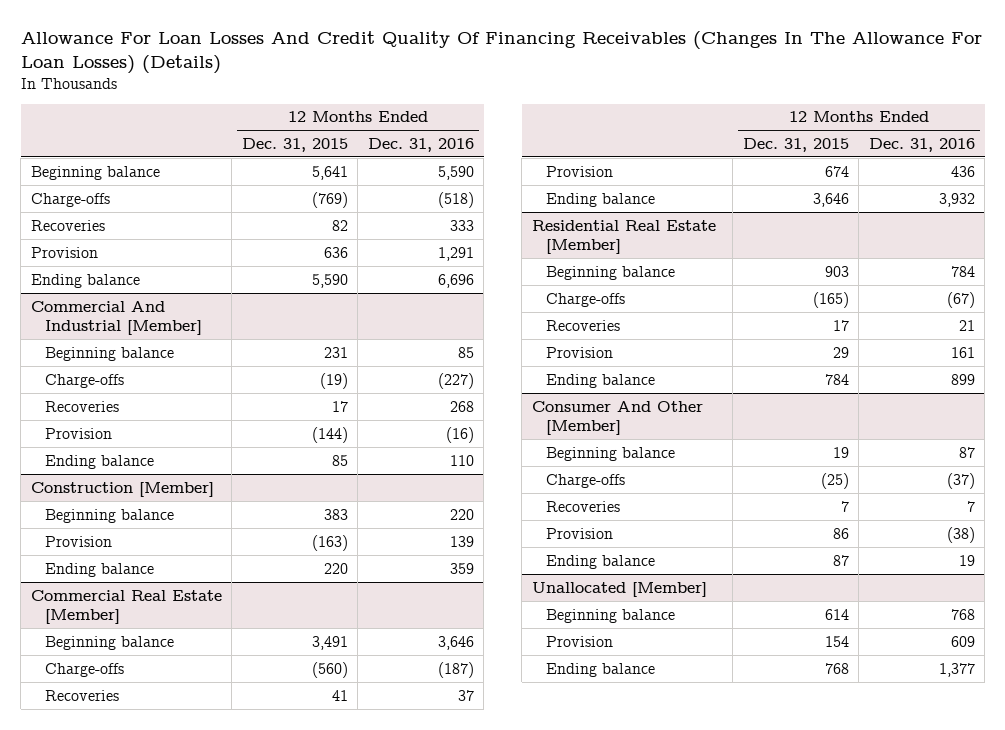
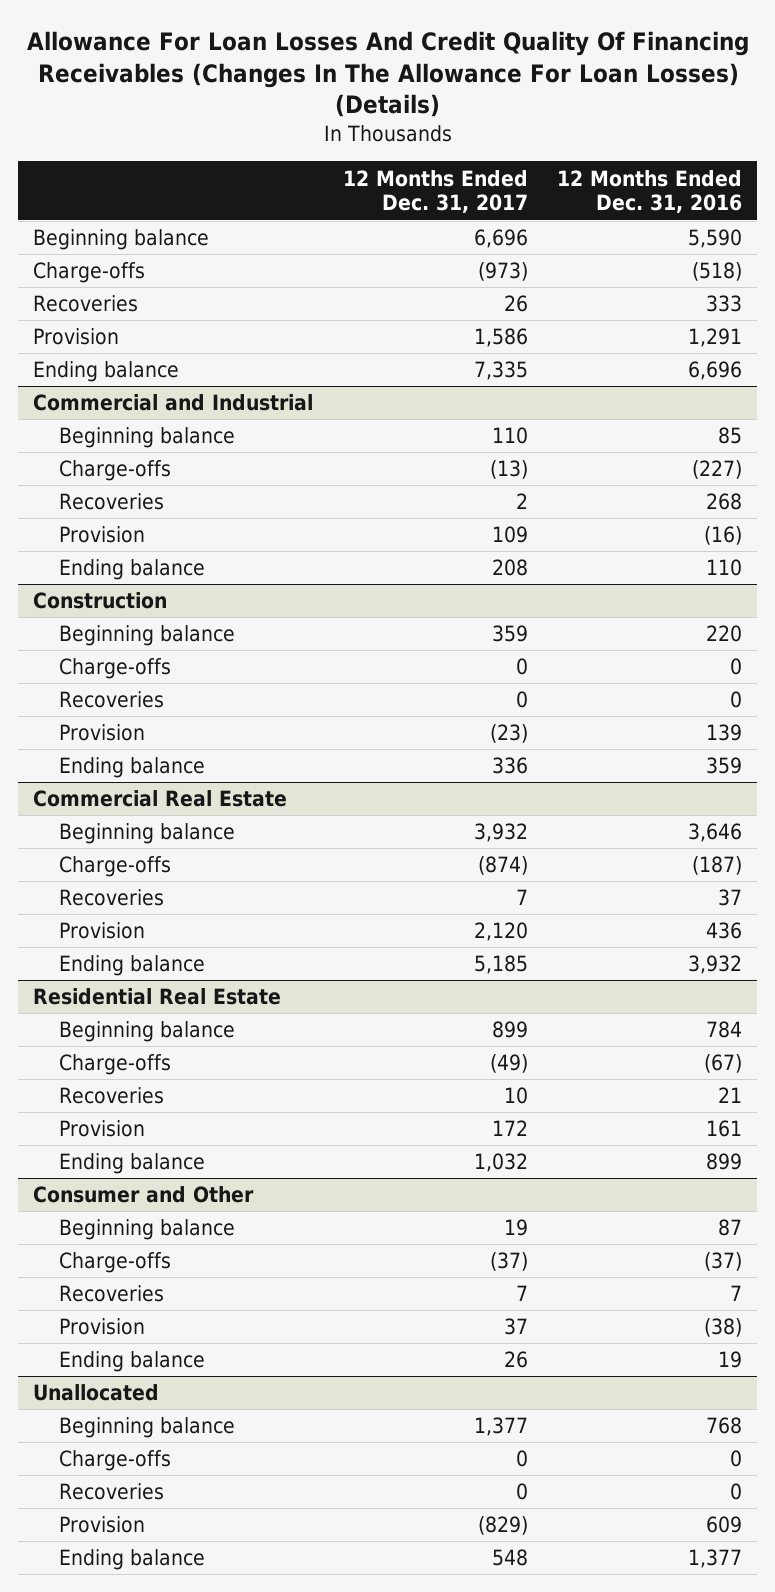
[241,137,348,152] Dec. 31, 2015 -> none
none -> [342,169,528,214] 12 Months Ended Dec. 31, 2017
[30,300,202,335] Commercial And Industrial [Member] -> [33,394,314,412] Commercial and Industrial
[30,481,214,497] Construction [Member] -> [33,592,168,610] Construction
none -> [59,658,172,680] Charge-offs
none -> [59,691,165,709] Recoveries
[30,589,222,624] Commercial Real Estate [Member] -> [33,790,288,808] Commercial Real Estate
[531,219,716,254] Residential Real Estate [Member] -> [33,988,282,1006] Residential Real Estate
[531,400,703,435] Consumer And Other [Member] -> [33,1186,255,1204] Consumer and Other
[531,581,707,597] Unallocated [Member] -> [33,1384,160,1402] Unallocated
none -> [59,1450,172,1472] Charge-offs
none -> [59,1483,165,1501] Recoveries

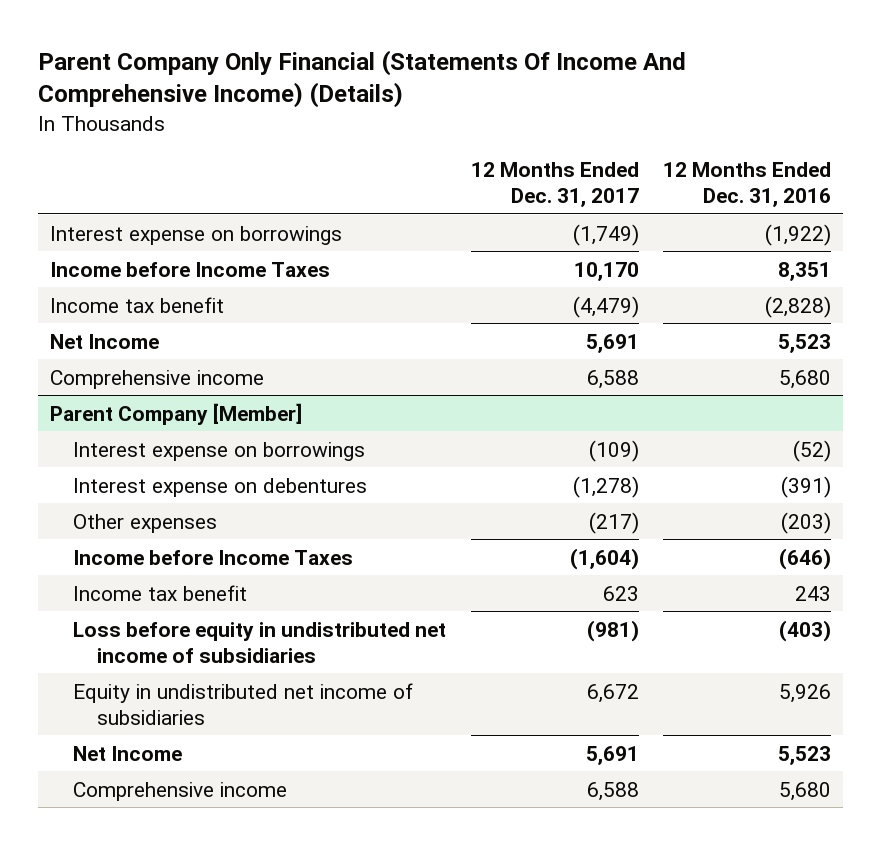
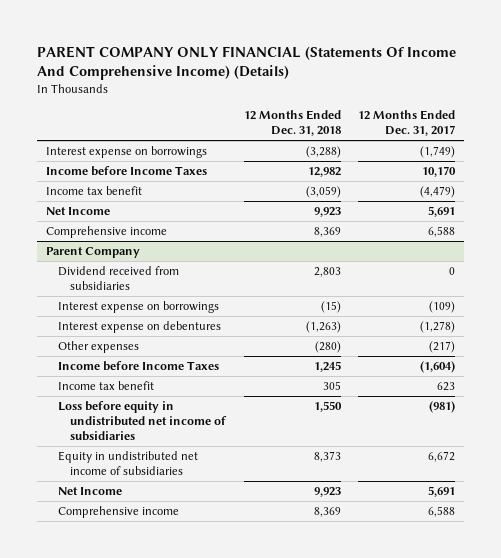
[37,50,686,109] Parent Company Only Financial (Statements Of Income And Comprehensive Income) (Details) -> [37,45,457,81] PARENT COMPANY ONLY FINANCIAL (Statements Of Income And Comprehensive Income) (Details)
[662,162,831,208] 12 Months Ended Dec. 31, 2016 -> none
none -> [243,110,341,137] 12 Months Ended Dec. 31, 2018
[49,402,302,425] Parent Company [Member] -> [45,246,140,258] Parent Company
none -> [57,265,179,290] Dividend received from subsidiaries

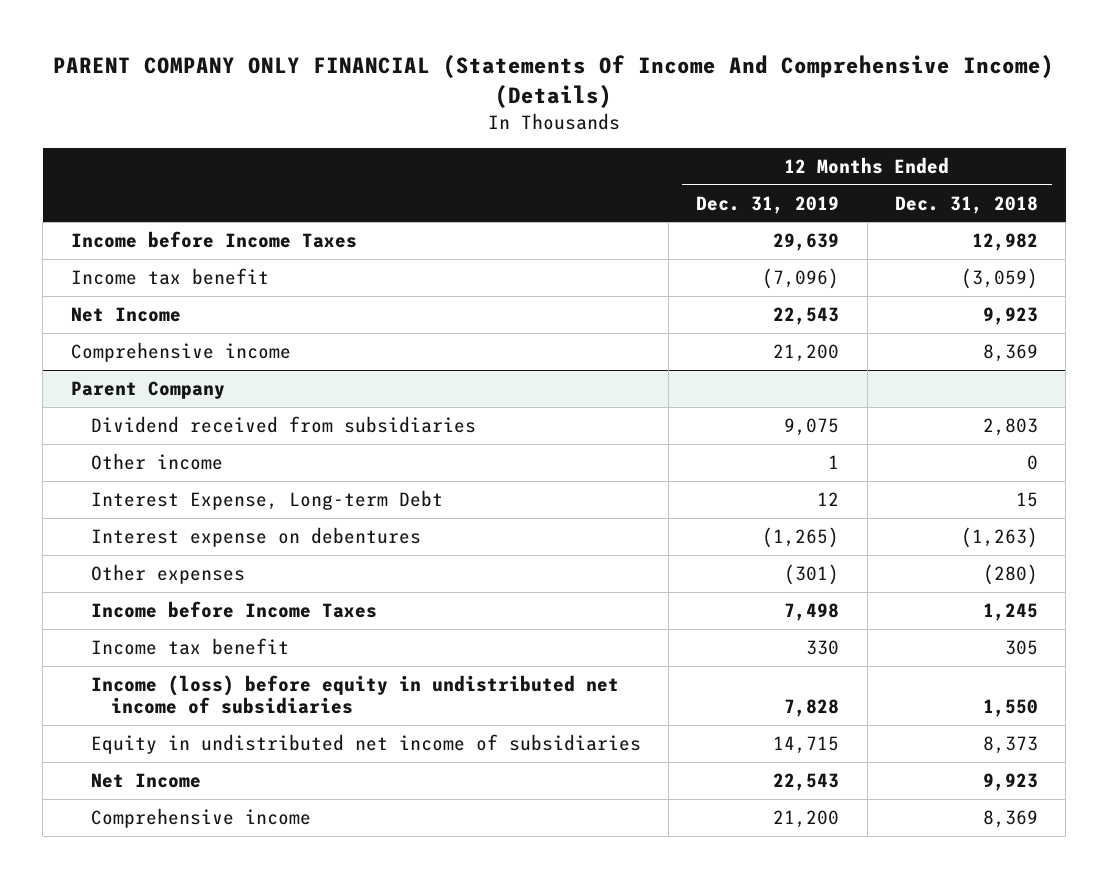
[358,110,456,137] 12 Months Ended Dec. 31, 2017 -> none
none -> [696,195,840,214] Dec. 31, 2019
[45,145,207,158] Interest expense on borrowings -> none
[57,300,219,313] Interest expense on borrowings -> none
none -> [90,453,223,471] Other income
none -> [90,490,443,511] Interest Expense, Long-term Debt
[57,400,227,441] Loss before equity in undistributed net income of subsidiaries -> [90,675,619,715] Income (loss) before equity in undistributed net income of subsidiaries

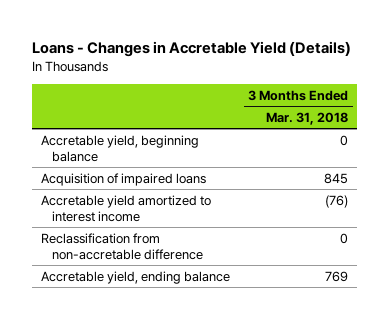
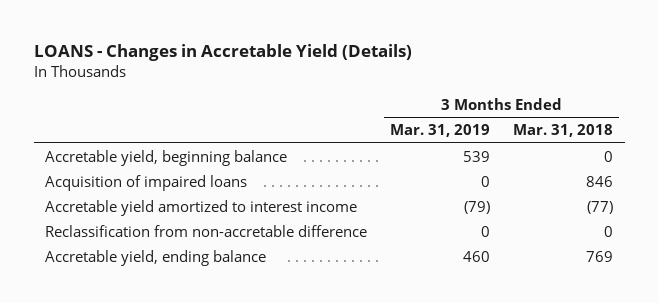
[32,41,352,58] Loans - Changes in Accretable Yield (Details) -> [33,43,412,61] LOANS - Changes in Accretable Yield (Details)
none -> [390,124,491,138] Mar. 31, 2019
[324,172,349,184] 845 -> [586,175,614,187] 846
[325,194,349,208] (76) -> [587,200,614,214] (77)

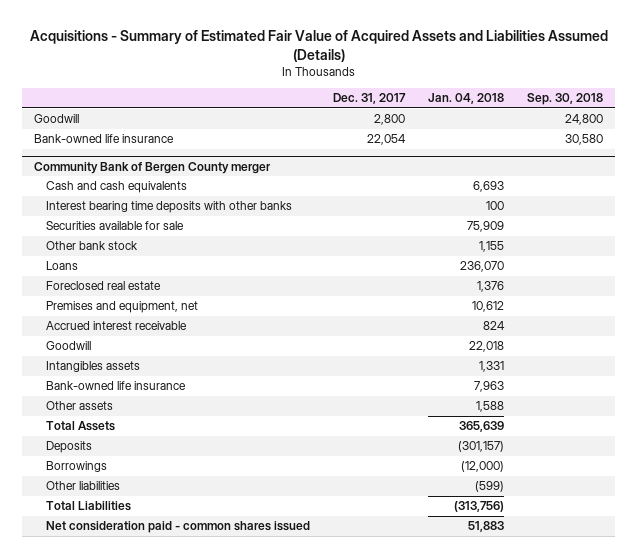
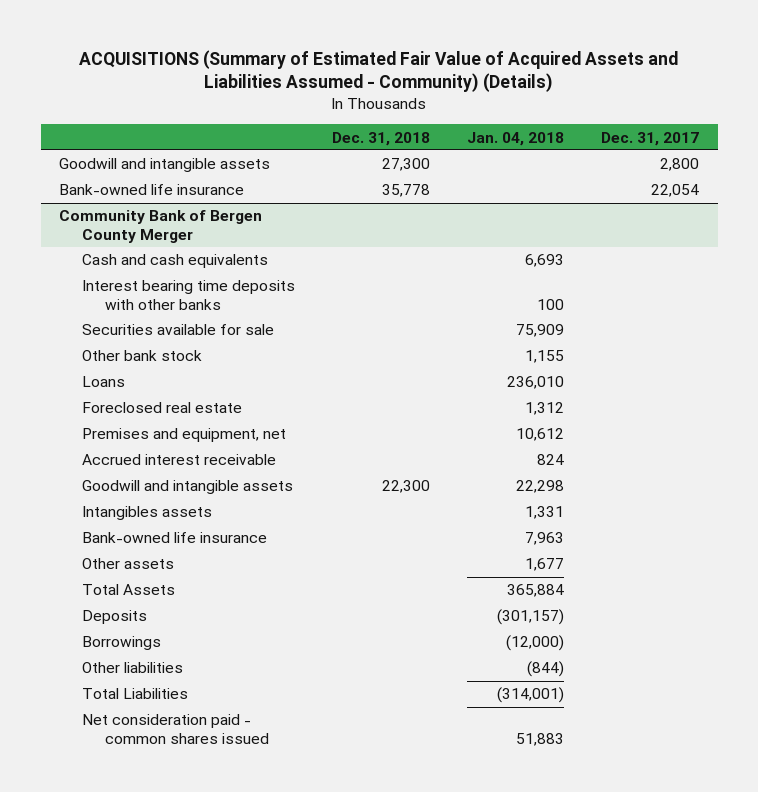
[29,29,608,62] Acquisitions - Summary of Estimated Fair Value of Acquired Assets and Liabilities Assumed (Details) -> [79,49,679,93] ACQUISITIONS (Summary of Estimated Fair Value of Acquired Assets and Liabilities Assumed - Community) (Details)
[527,93,604,106] Sep. 30, 2018 -> none
none -> [332,131,431,146] Dec. 31, 2018
[33,114,79,124] Goodwill -> [59,158,271,173] Goodwill and intangible assets
[33,161,271,174] Community Bank of Bergen County merger -> [59,210,263,243] Community Bank of Bergen County Merger
[460,261,505,273] 236,070 -> [507,376,565,390] 236,010
[477,281,505,293] 1,376 -> [525,402,565,416] 1,312
[45,341,91,351] Goodwill -> [82,480,294,495] Goodwill and intangible assets
[469,341,505,353] 22,018 -> [516,480,565,494] 22,298
[476,401,505,413] 1,588 -> [525,558,565,572] 1,677
[459,421,505,433] 365,639 -> [507,584,565,598] 365,884
[475,481,505,493] (599) -> [527,661,565,678] (844)
[454,501,505,513] (313,756) -> [497,687,565,704] (314,001)

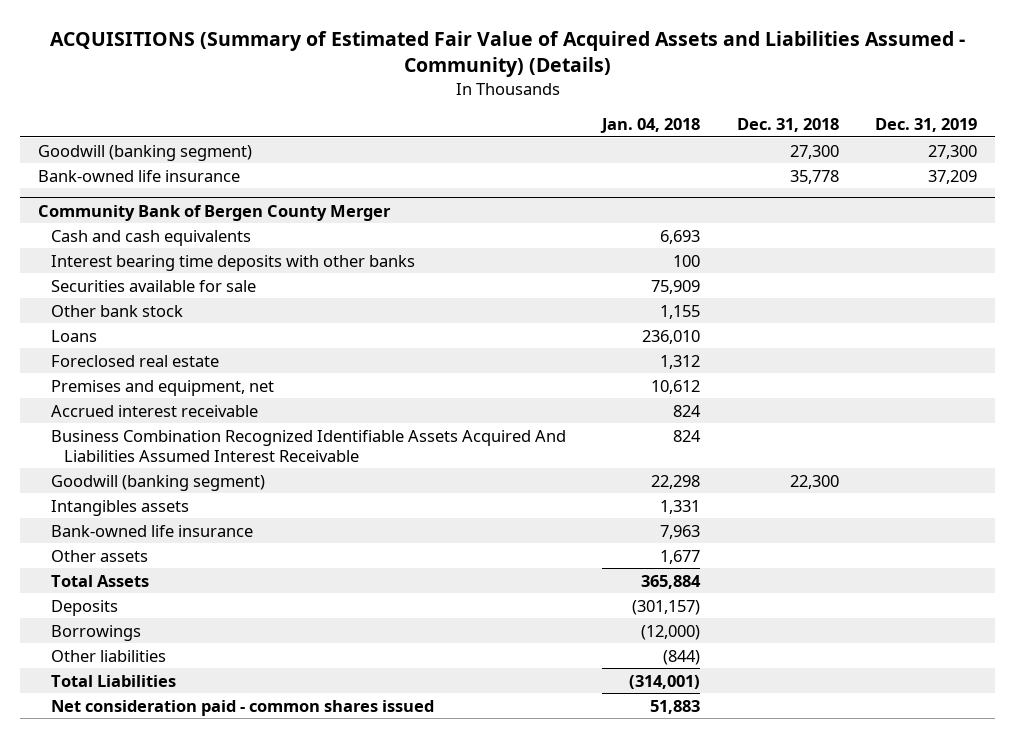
[601,131,700,146] Dec. 31, 2017 -> none
none -> [874,118,977,133] Dec. 31, 2019
[59,158,271,173] Goodwill and intangible assets -> [38,144,253,161] Goodwill (banking segment)
none -> [51,429,567,462] Business Combination Recognized Identifiable Assets Acquired And Liabilities Assumed Interest Receivable
[82,480,294,495] Goodwill and intangible assets -> [51,474,266,491] Goodwill (banking segment)

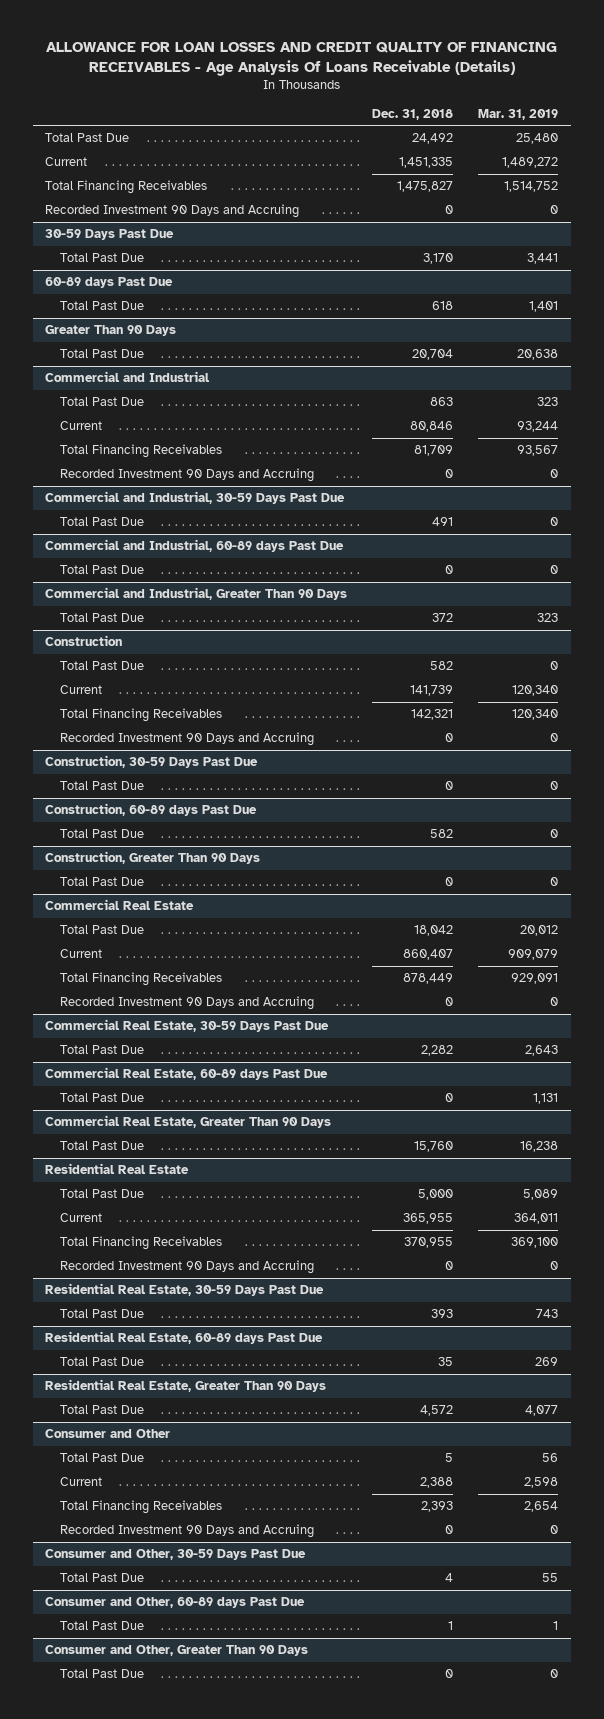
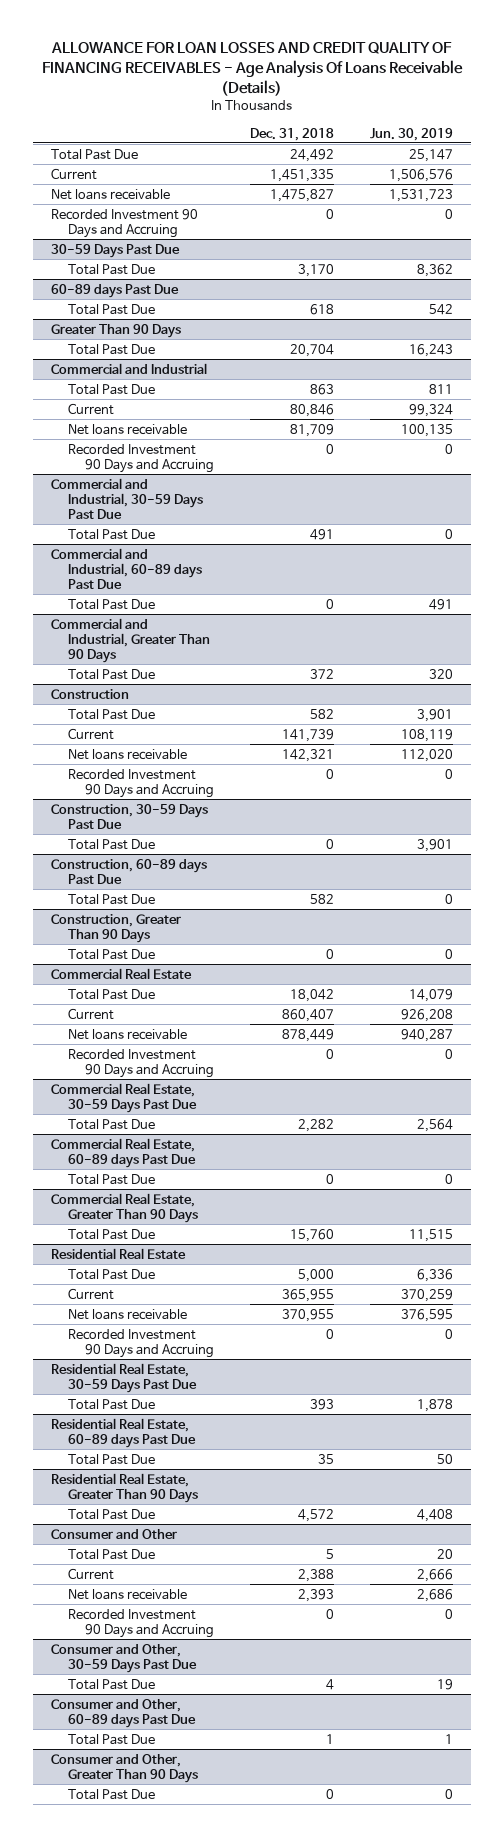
[478,108,559,120] Mar. 31, 2019 -> none
none -> [370,127,454,141] Jun. 30, 2019
[45,180,208,195] Total Financing Receivables -> [51,188,171,200] Net loans receivable
[59,444,222,459] Total Financing Receivables -> [68,423,188,435] Net loans receivable
[59,708,222,723] Total Financing Receivables -> [68,748,188,760] Net loans receivable
[59,972,222,987] Total Financing Receivables -> [68,1028,188,1040] Net loans receivable
[59,1236,222,1251] Total Financing Receivables -> [68,1308,188,1320] Net loans receivable
[59,1500,222,1515] Total Financing Receivables -> [68,1588,188,1600] Net loans receivable

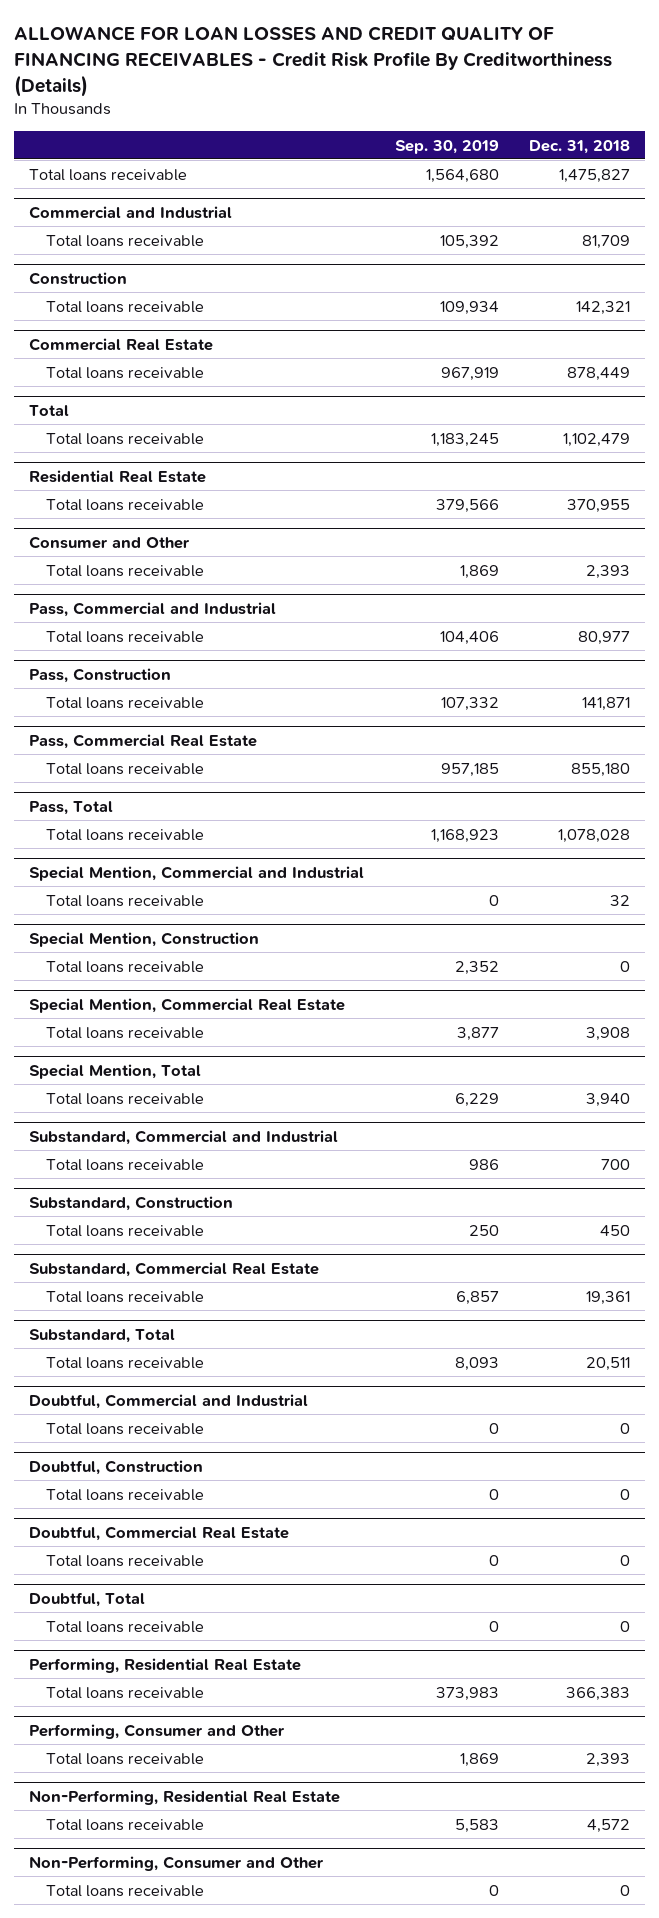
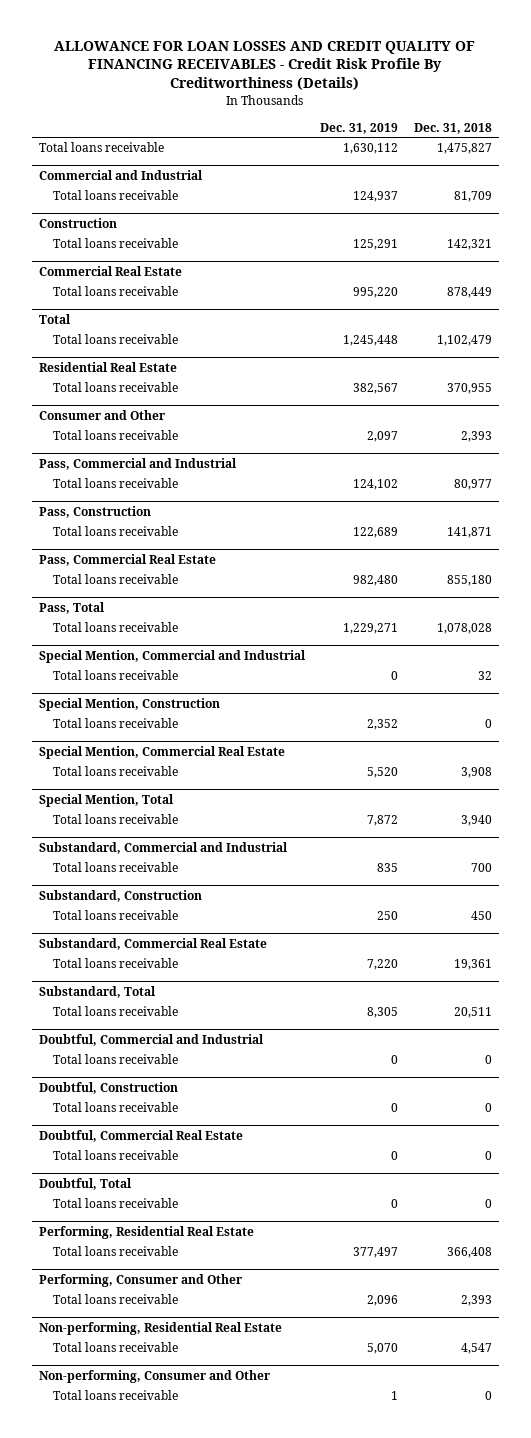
[394,139,499,154] Sep. 30, 2019 -> none
none -> [320,122,399,134] Dec. 31, 2019
[566,1686,631,1701] 366,383 -> [446,1247,492,1259] 366,408
[29,1789,341,1805] Non-Performing, Residential Real Estate -> [39,1322,283,1336] Non-performing, Residential Real Estate
[587,1818,631,1833] 4,572 -> [460,1343,492,1355] 4,547
[29,1855,325,1871] Non-Performing, Consumer and Other -> [39,1370,272,1384] Non-performing, Consumer and Other

